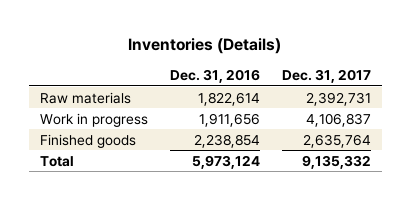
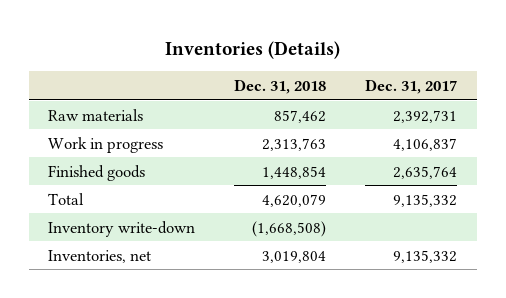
[169,68,260,83] Dec. 31, 2016 -> none
none -> [234,78,327,94] Dec. 31, 2018
none -> [48,220,196,237] Inventory write-down
none -> [48,249,152,263] Inventories, net

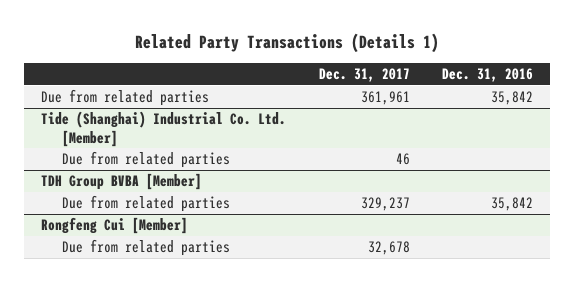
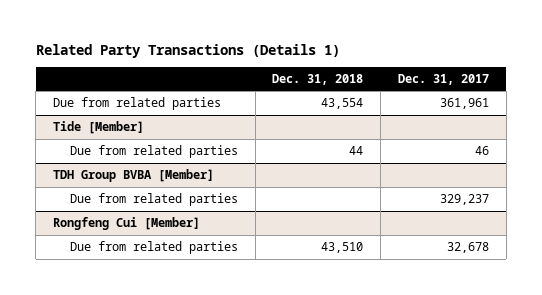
[442,68,534,83] Dec. 31, 2016 -> none
none -> [272,73,364,85] Dec. 31, 2018
[40,111,286,147] Tide (Shanghai) Industrial Co. Ltd. [Member] -> [53,121,145,135] Tide [Member]

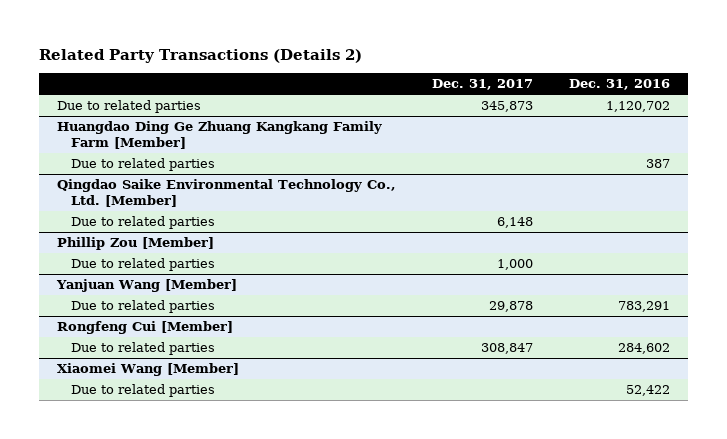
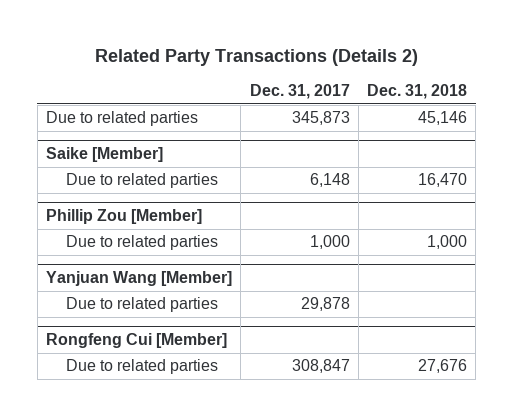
[569,79,671,91] Dec. 31, 2016 -> none
none -> [367,84,468,100] Dec. 31, 2018
[57,121,383,149] Huangdao Ding Ge Zhuang Kangkang Family Farm [Member] -> none
[71,158,216,172] Due to related parties -> none
[57,179,397,207] Qingdao Saike Environmental Technology Co., Ltd. [Member] -> [46,147,164,163] Saike [Member]
[57,363,240,377] Xiaomei Wang [Member] -> none
[71,384,216,398] Due to related parties -> none

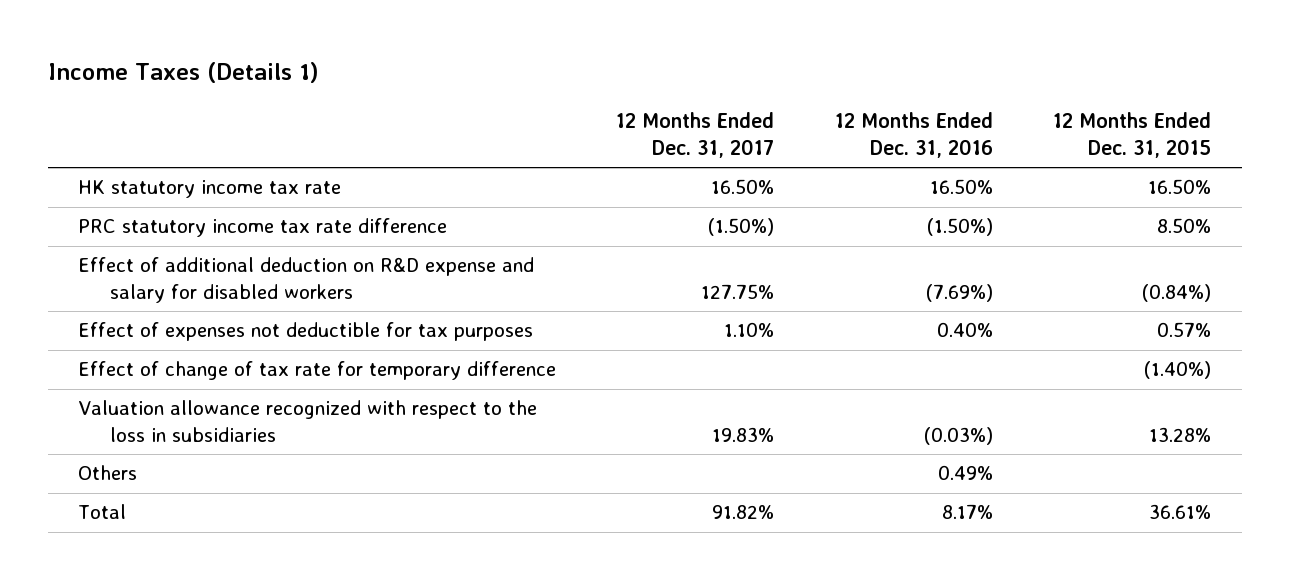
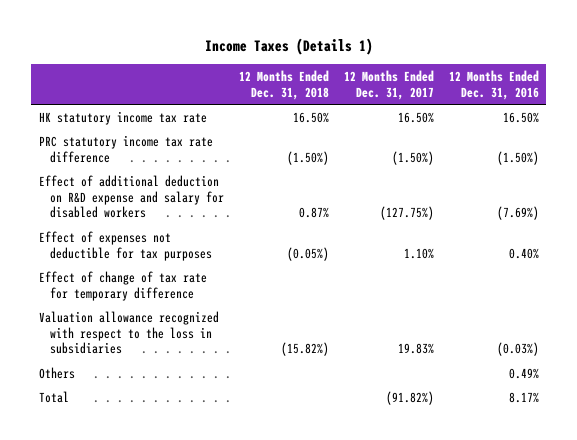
[1053,112,1212,158] 12 Months Ended Dec. 31, 2015 -> none
none -> [238,69,329,100] 12 Months Ended Dec. 31, 2018
[701,284,775,300] 127.75% -> [379,206,434,221] (127.75%)
[712,505,775,520] 91.82% -> [385,390,434,405] (91.82%)

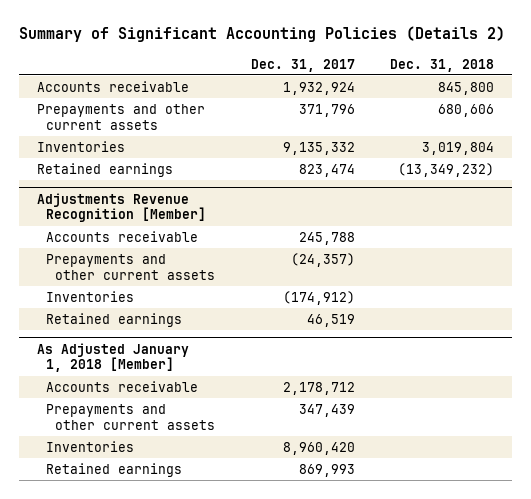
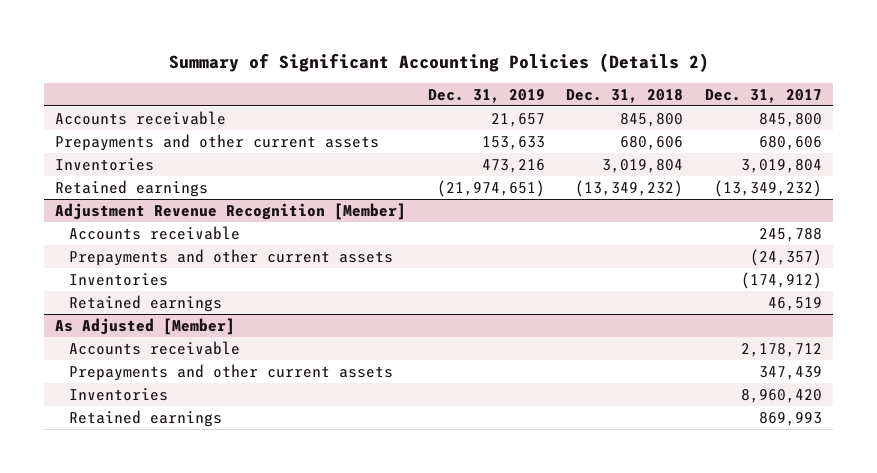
none -> [427,88,545,103] Dec. 31, 2019
[282,81,355,95] 1,932,924 -> [759,112,823,127] 845,800
[298,103,355,117] 371,796 -> [759,135,823,150] 680,606
[282,141,355,155] 9,135,332 -> [741,158,823,173] 3,019,804
[298,163,355,177] 823,474 -> [714,179,823,197] (13,349,232)
[36,192,206,223] Adjustments Revenue Recognition [Member] -> [54,202,406,220] Adjustment Revenue Recognition [Member]
[36,342,189,373] As Adjusted January 1, 2018 [Member] -> [54,317,235,335] As Adjusted [Member]

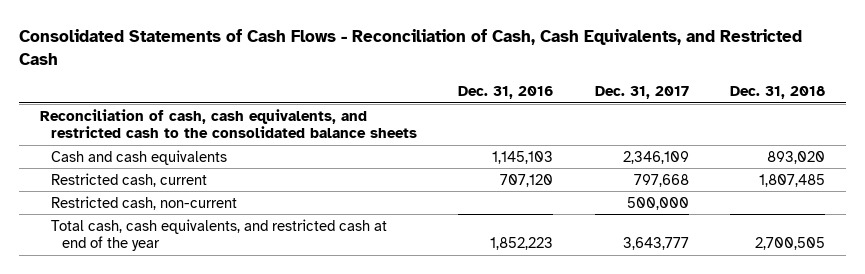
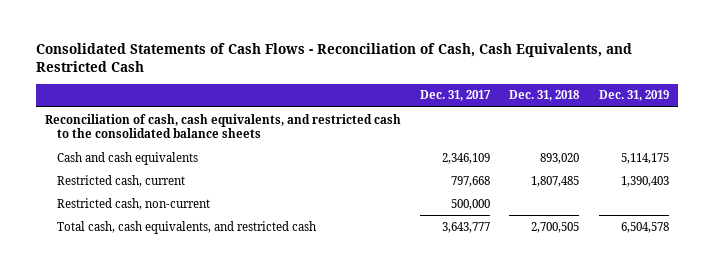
[458,86,554,100] Dec. 31, 2016 -> none
none -> [598,90,669,102] Dec. 31, 2019
[51,218,388,252] Total cash, cash equivalents, and restricted cash at end of the year -> [56,220,316,234] Total cash, cash equivalents, and restricted cash

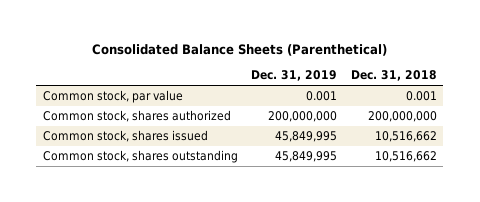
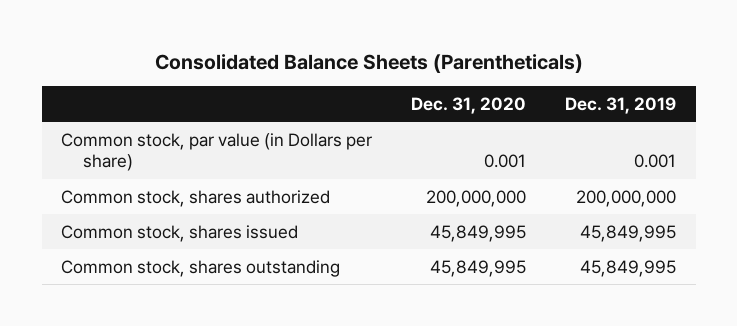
[91,43,387,56] Consolidated Balance Sheets (Parenthetical) -> [154,53,583,73] Consolidated Balance Sheets (Parentheticals)
[350,70,437,82] Dec. 31, 2018 -> none
none -> [411,96,527,114] Dec. 31, 2020
[42,90,183,104] Common stock, par value -> [61,132,373,172] Common stock, par value (in Dollars per share)

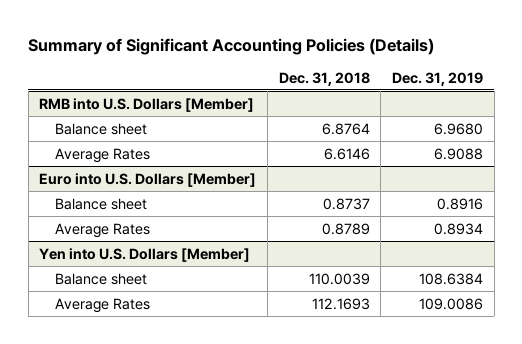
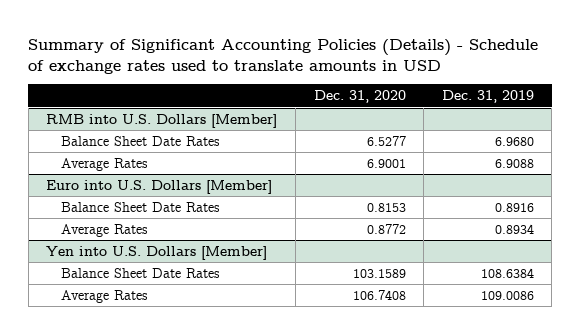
[28,37,435,55] Summary of Significant Accounting Policies (Details) -> [28,38,539,74] Summary of Significant Accounting Policies (Details) - Schedule of exchange rates used to translate amounts in USD
[278,71,370,86] Dec. 31, 2018 -> none
none -> [313,90,406,104] Dec. 31, 2020
[54,122,147,135] Balance sheet -> [60,135,220,146] Balance Sheet Date Rates
[54,197,147,210] Balance sheet -> [60,201,220,212] Balance Sheet Date Rates
[54,272,147,285] Balance sheet -> [60,267,220,278] Balance Sheet Date Rates

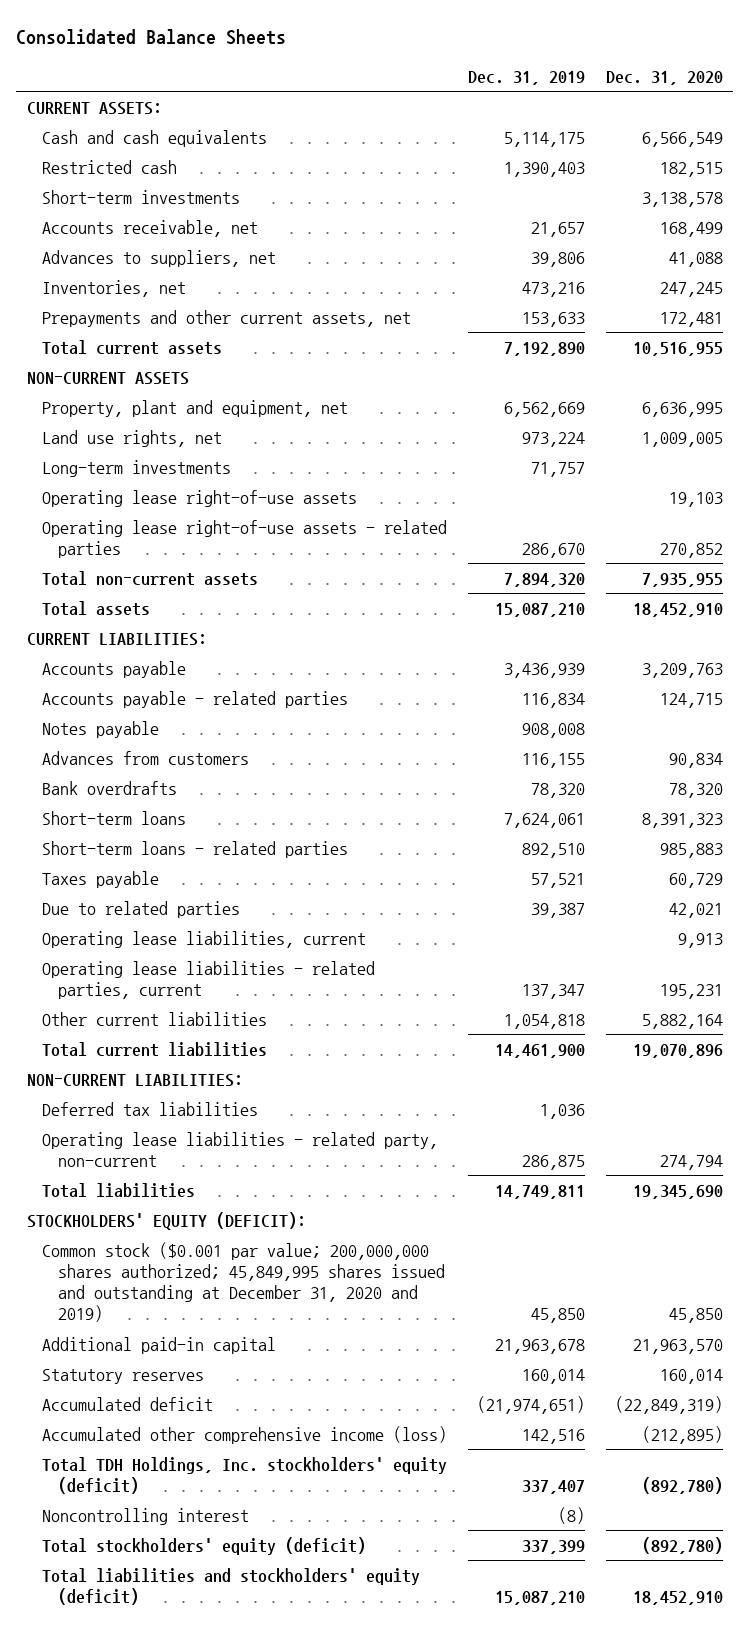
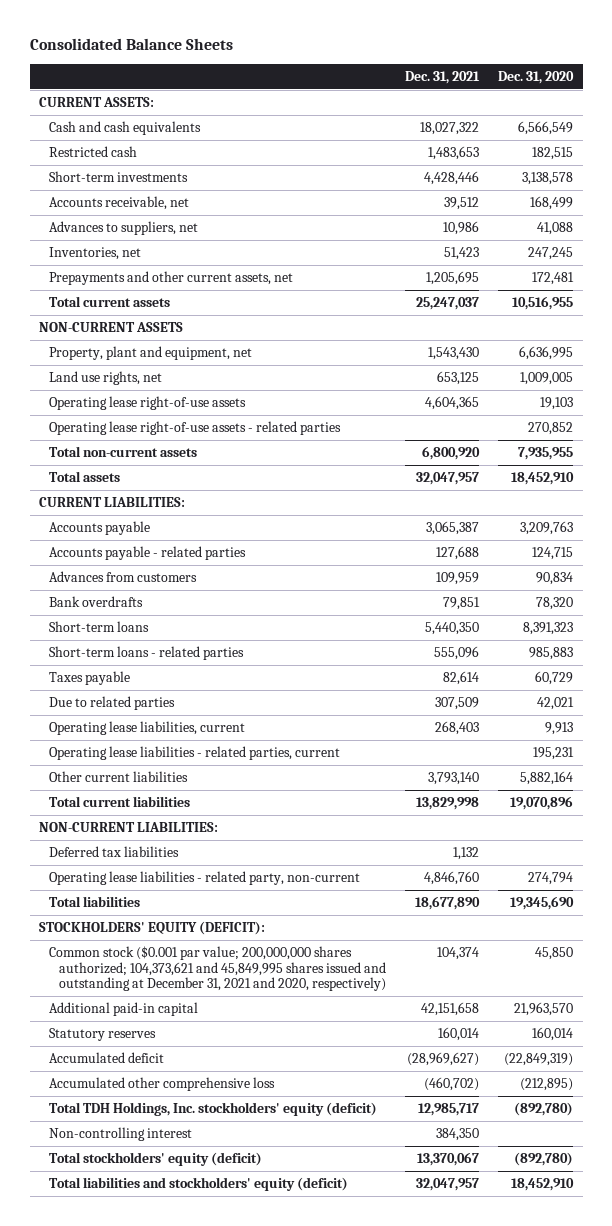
[467,70,585,85] Dec. 31, 2019 -> none
none -> [404,70,480,84] Dec. 31, 2021
[42,459,232,477] Long-term investments -> none
[42,720,160,738] Notes payable -> none
[42,1241,445,1323] Common stock ($0.001 par value; 200,000,000 shares authorized; 45,849,995 shares issued and outstanding at December 31, 2020 and 2019) -> [48,946,386,992] Common stock ($0.001 par value; 200,000,000 shares authorized; 104,373,621 and 45,849,995 shares issued and outstanding at December 31, 2021 and 2020, respectively)
[42,1425,448,1444] Accumulated other comprehensive income (loss) -> [48,1077,275,1092] Accumulated other comprehensive loss
[42,1507,250,1525] Noncontrolling interest -> [48,1127,192,1142] Non-controlling interest

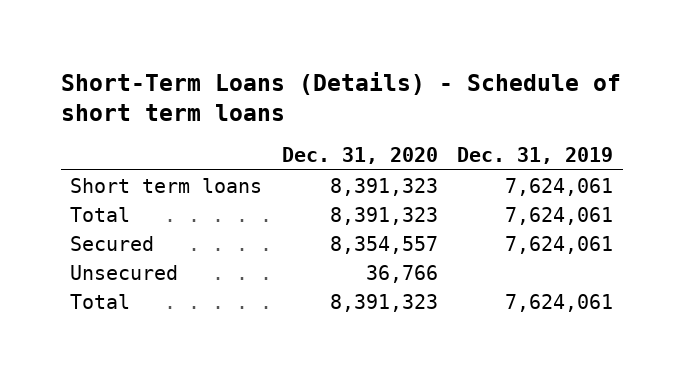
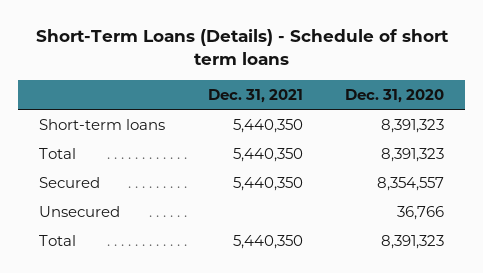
[457,147,614,165] Dec. 31, 2019 -> none
none -> [207,88,303,103] Dec. 31, 2021
[70,177,263,193] Short term loans -> [39,118,166,130] Short-term loans

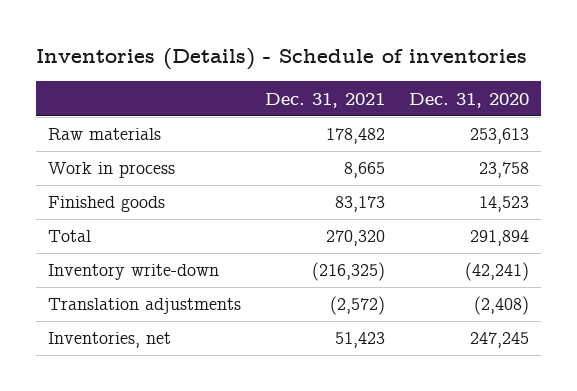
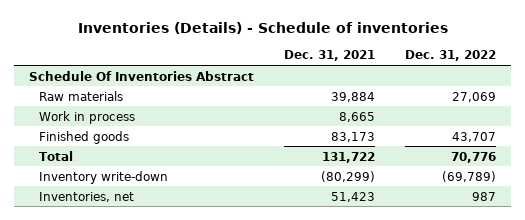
[409,92,530,108] Dec. 31, 2020 -> none
none -> [405,50,497,62] Dec. 31, 2022
none -> [29,70,255,81] Schedule Of Inventories Abstract
[326,128,386,145] 178,482 -> [331,91,376,102] 39,884
[47,298,241,315] Translation adjustments -> none
[326,230,386,247] 270,320 -> [322,151,376,163] 131,722
[312,262,386,282] (216,325) -> [321,170,376,182] (80,299)

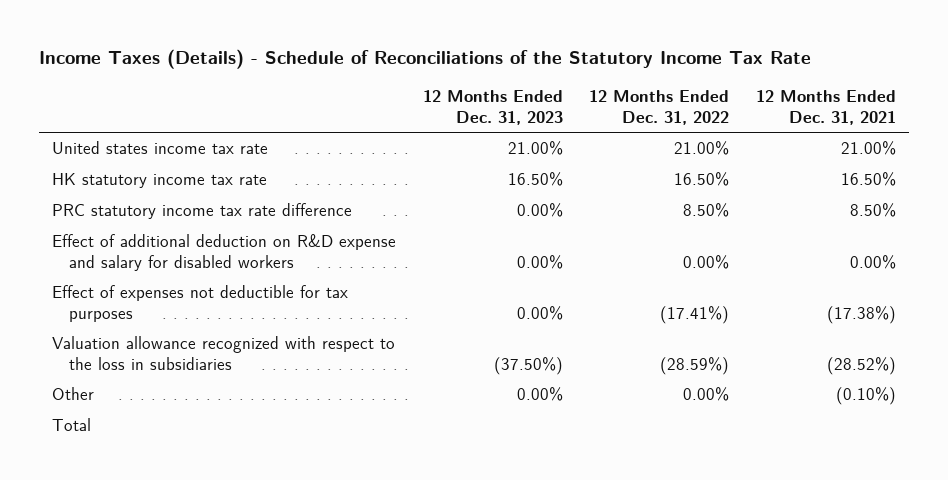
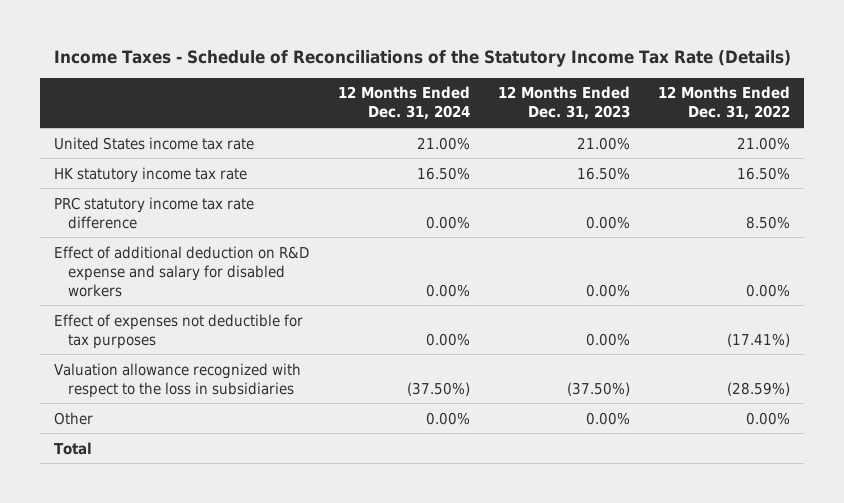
[38,49,811,70] Income Taxes (Details) - Schedule of Reconciliations of the Statutory Income Tax Rate -> [54,50,792,68] Income Taxes - Schedule of Reconciliations of the Statutory Income Tax Rate (Details)
[755,89,896,125] 12 Months Ended Dec. 31, 2021 -> none
none -> [337,86,470,121] 12 Months Ended Dec. 31, 2024
[52,141,269,155] United states income tax rate -> [54,136,255,150] United States income tax rate

